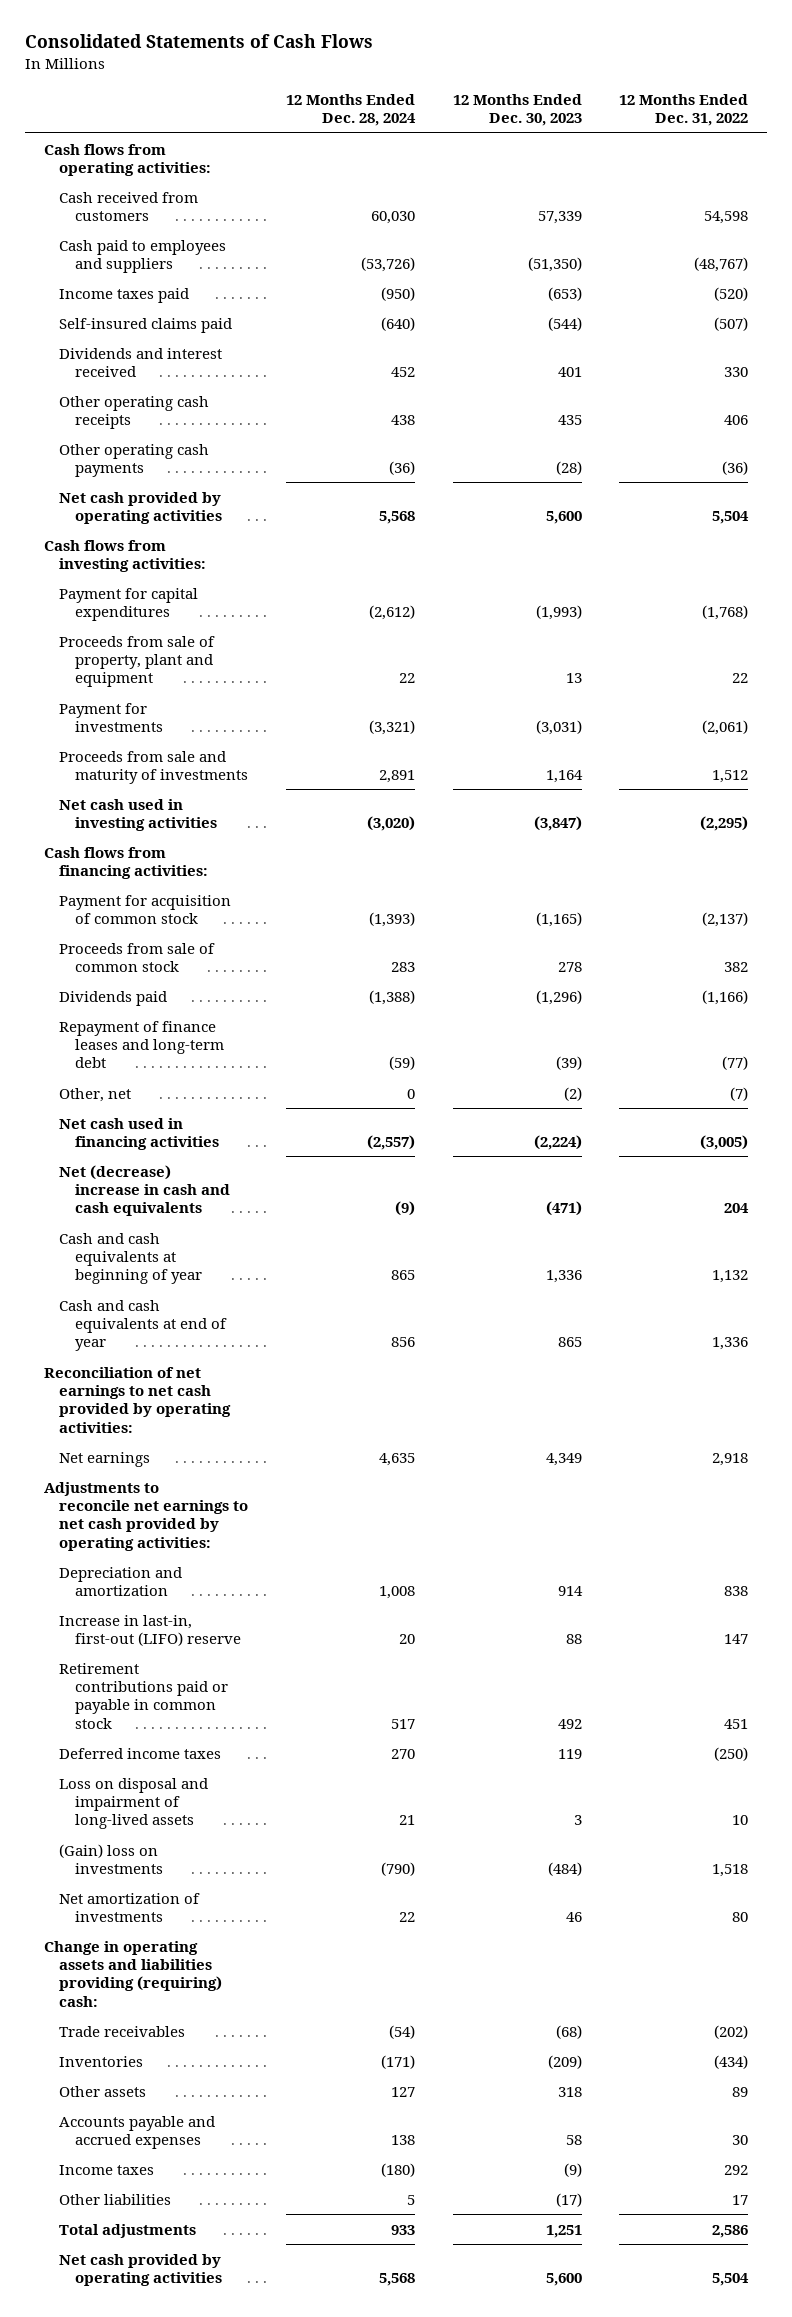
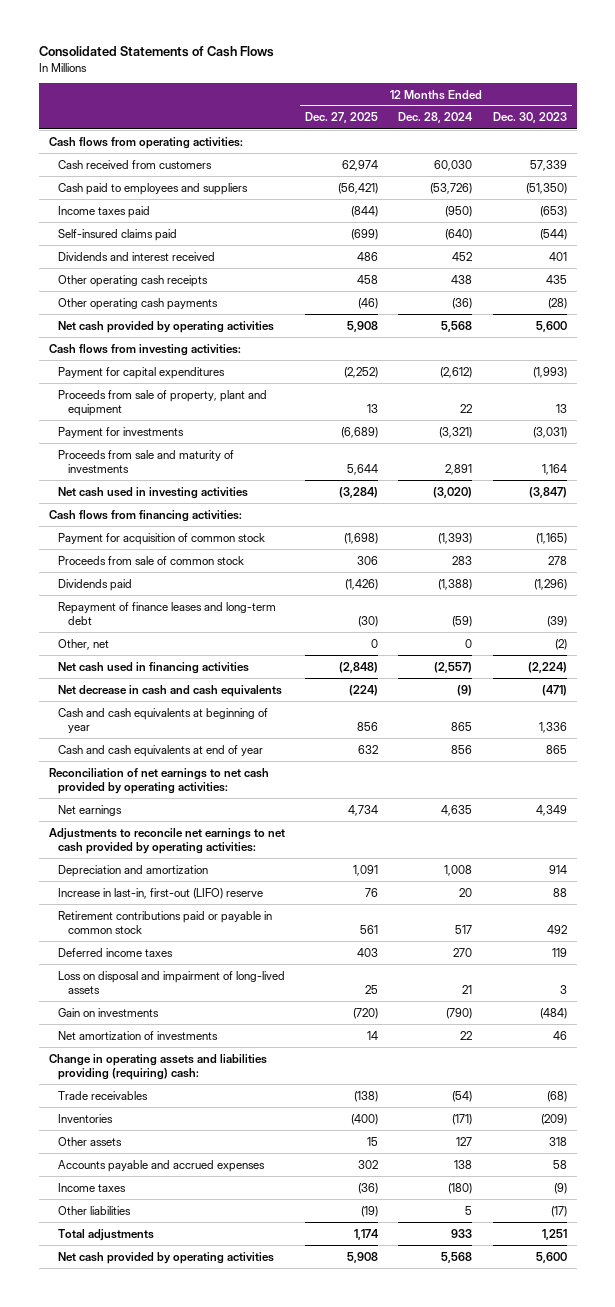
[619,93,749,127] 12 Months Ended Dec. 31, 2022 -> none
none -> [305,112,379,124] Dec. 27, 2025
[59,1164,231,1217] Net (decrease) increase in cash and cash equivalents -> [58,684,283,697] Net decrease in cash and cash equivalents
[59,1843,164,1874] (Gain) loss on investments -> [58,1007,160,1017] Gain on investments

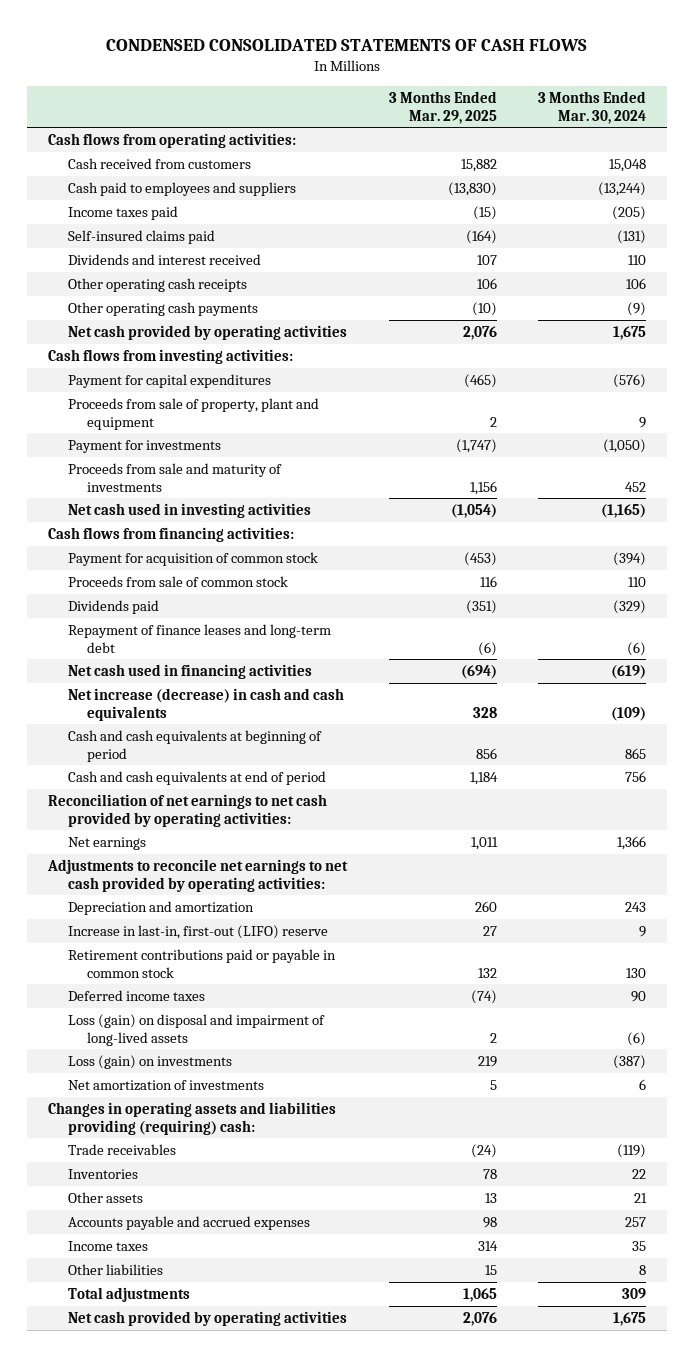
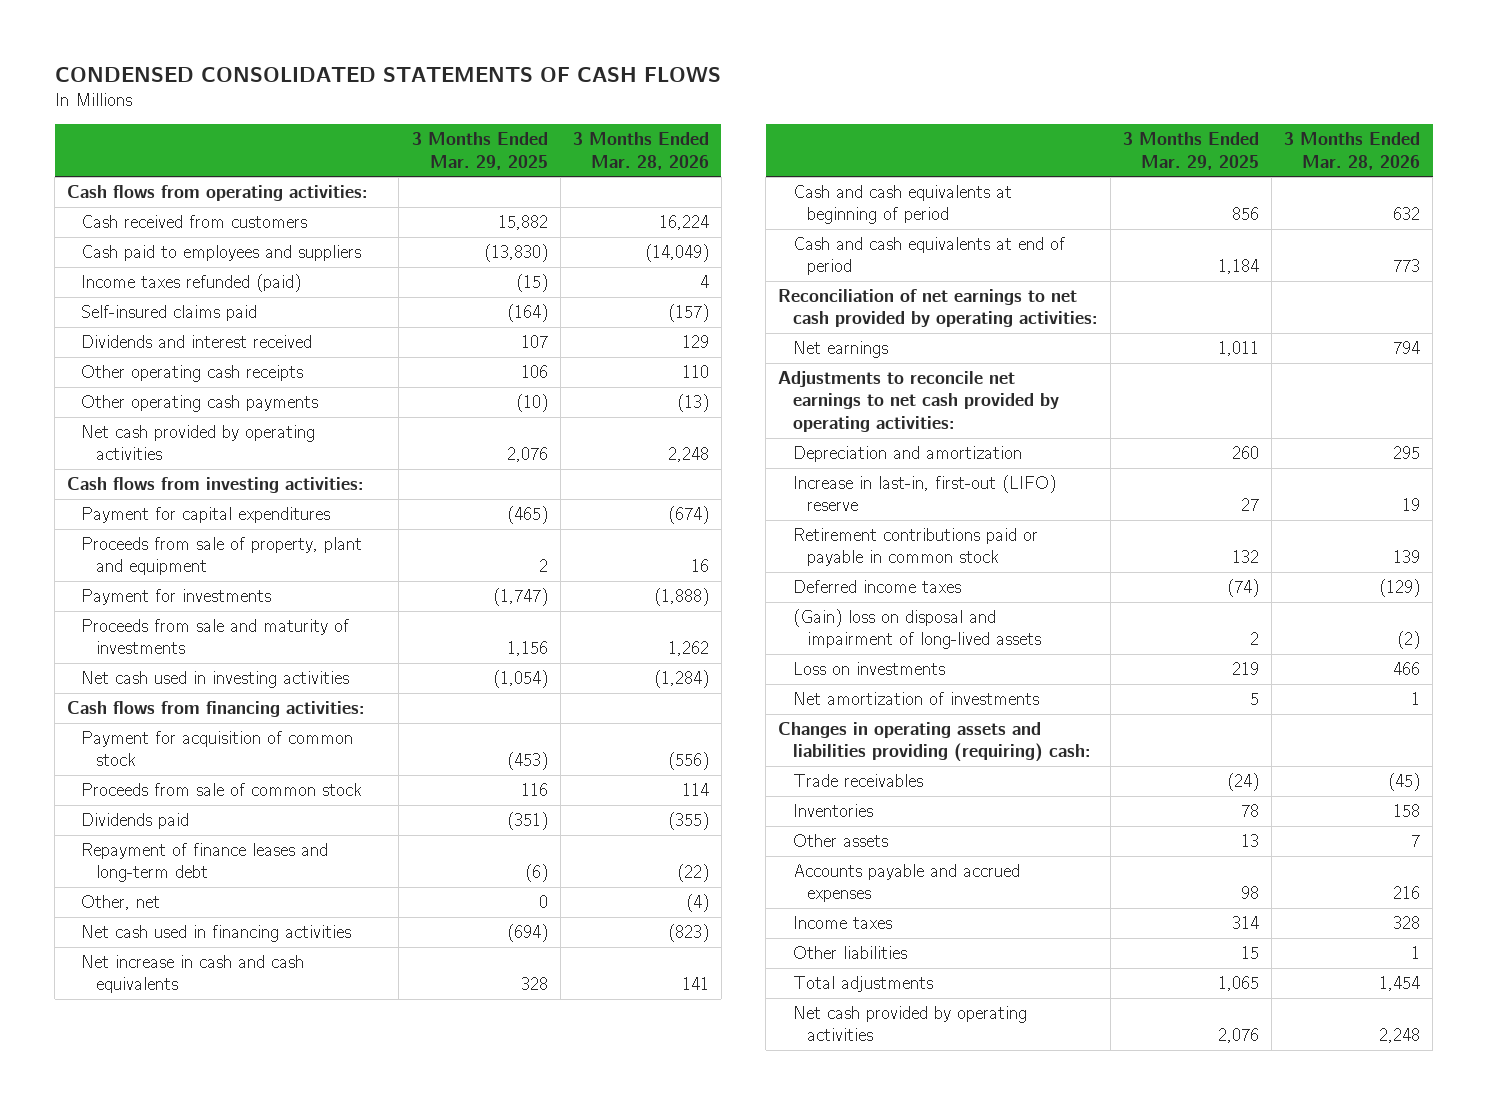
[538,91,647,124] 3 Months Ended Mar. 30, 2024 -> none
none -> [572,132,709,170] 3 Months Ended Mar. 28, 2026
[67,206,178,221] Income taxes paid -> [81,274,302,293] Income taxes refunded (paid)
none -> [81,895,161,911] Other, net
[67,688,344,721] Net increase (decrease) in cash and cash equivalents -> [81,955,305,994] Net increase in cash and cash equivalents
[67,1014,325,1046] Loss (gain) on disposal and impairment of long-lived assets -> [792,609,1042,650] (Gain) loss on disposal and impairment of long-lived assets
[67,1055,232,1070] Loss (gain) on investments -> [792,662,945,676] Loss on investments

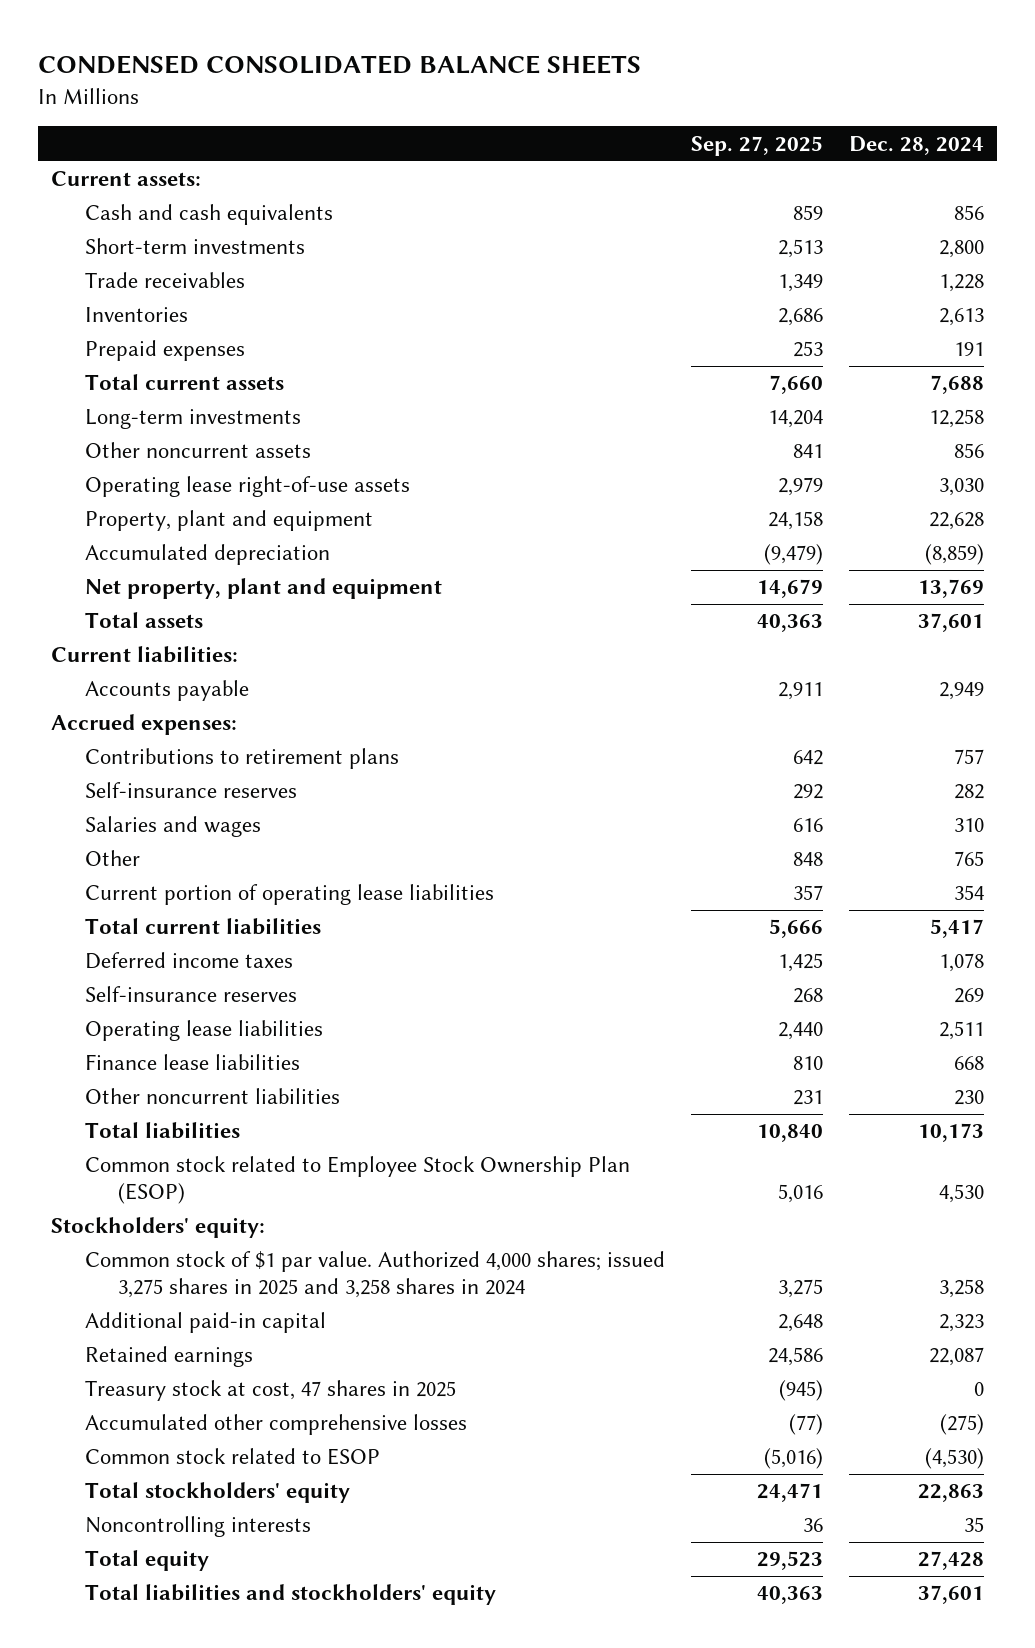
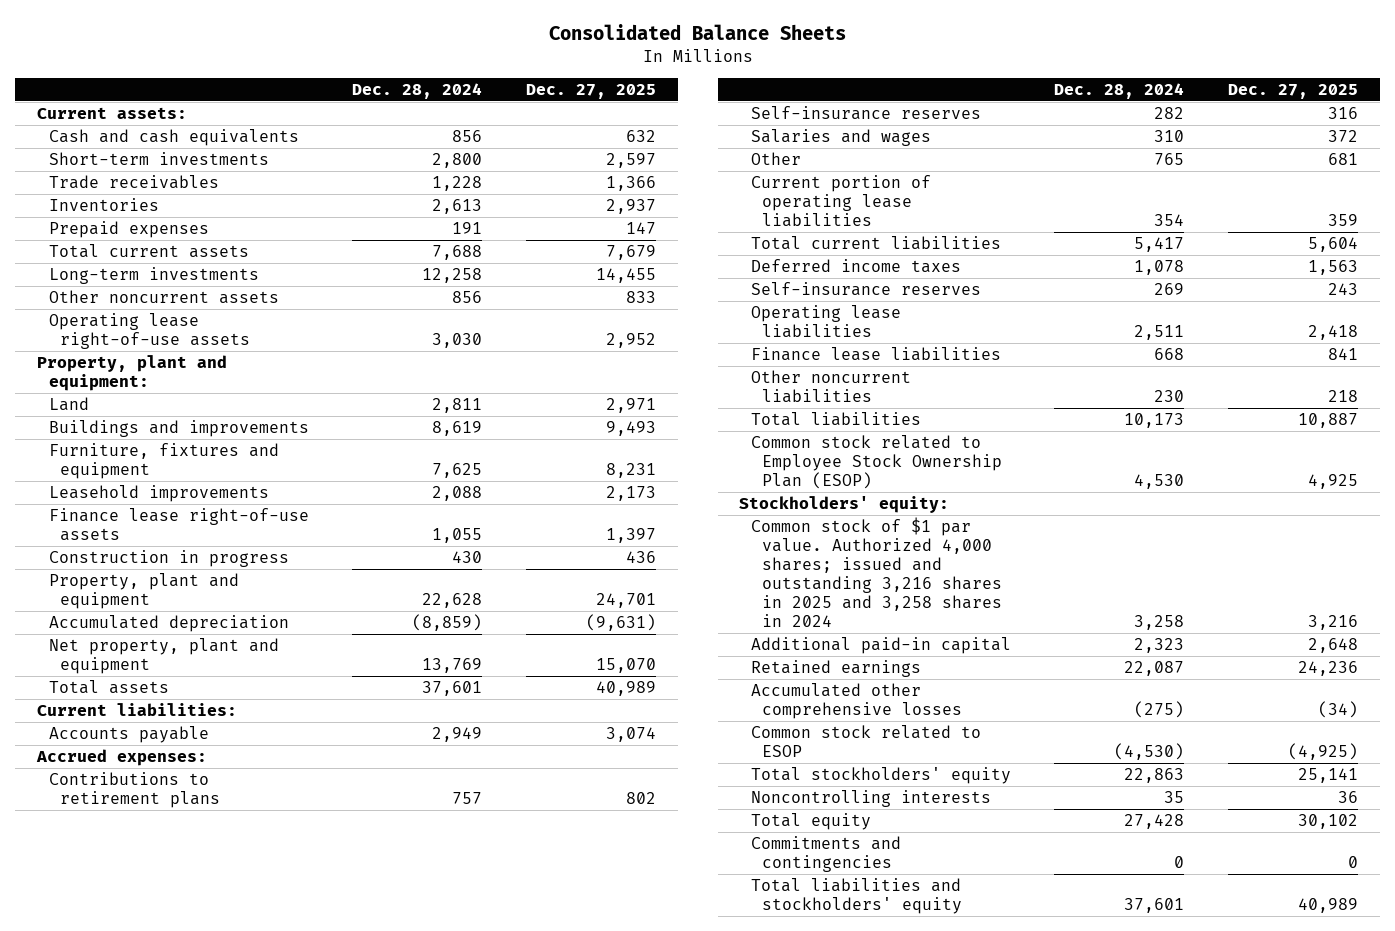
[38,55,642,75] CONDENSED CONSOLIDATED BALANCE SHEETS -> [548,24,846,41] Consolidated Balance Sheets
[690,135,823,156] Sep. 27, 2025 -> none
none -> [525,83,656,99] Dec. 27, 2025
none -> [37,355,228,391] Property, plant and equipment:
none -> [48,397,89,412] Land
none -> [48,420,309,438] Buildings and improvements
none -> [48,443,279,479] Furniture, fixtures and equipment
none -> [48,485,269,503] Leasehold improvements
none -> [48,508,309,541] Finance lease right-of-use assets
none -> [48,550,289,568] Construction in progress
[84,1251,665,1298] Common stock of $1 par value. Authorized 4,000 shares; issued 3,275 shares in 2025 and 3,258 shares in 2024 -> [750,517,1003,627] Common stock of $1 par value. Authorized 4,000 shares; issued and outstanding 3,216 shares in 2025 and 3,258 shares in 2024
[84,1380,456,1402] Treasury stock at cost, 47 shares in 2025 -> none
none -> [750,836,901,872] Commitments and contingencies

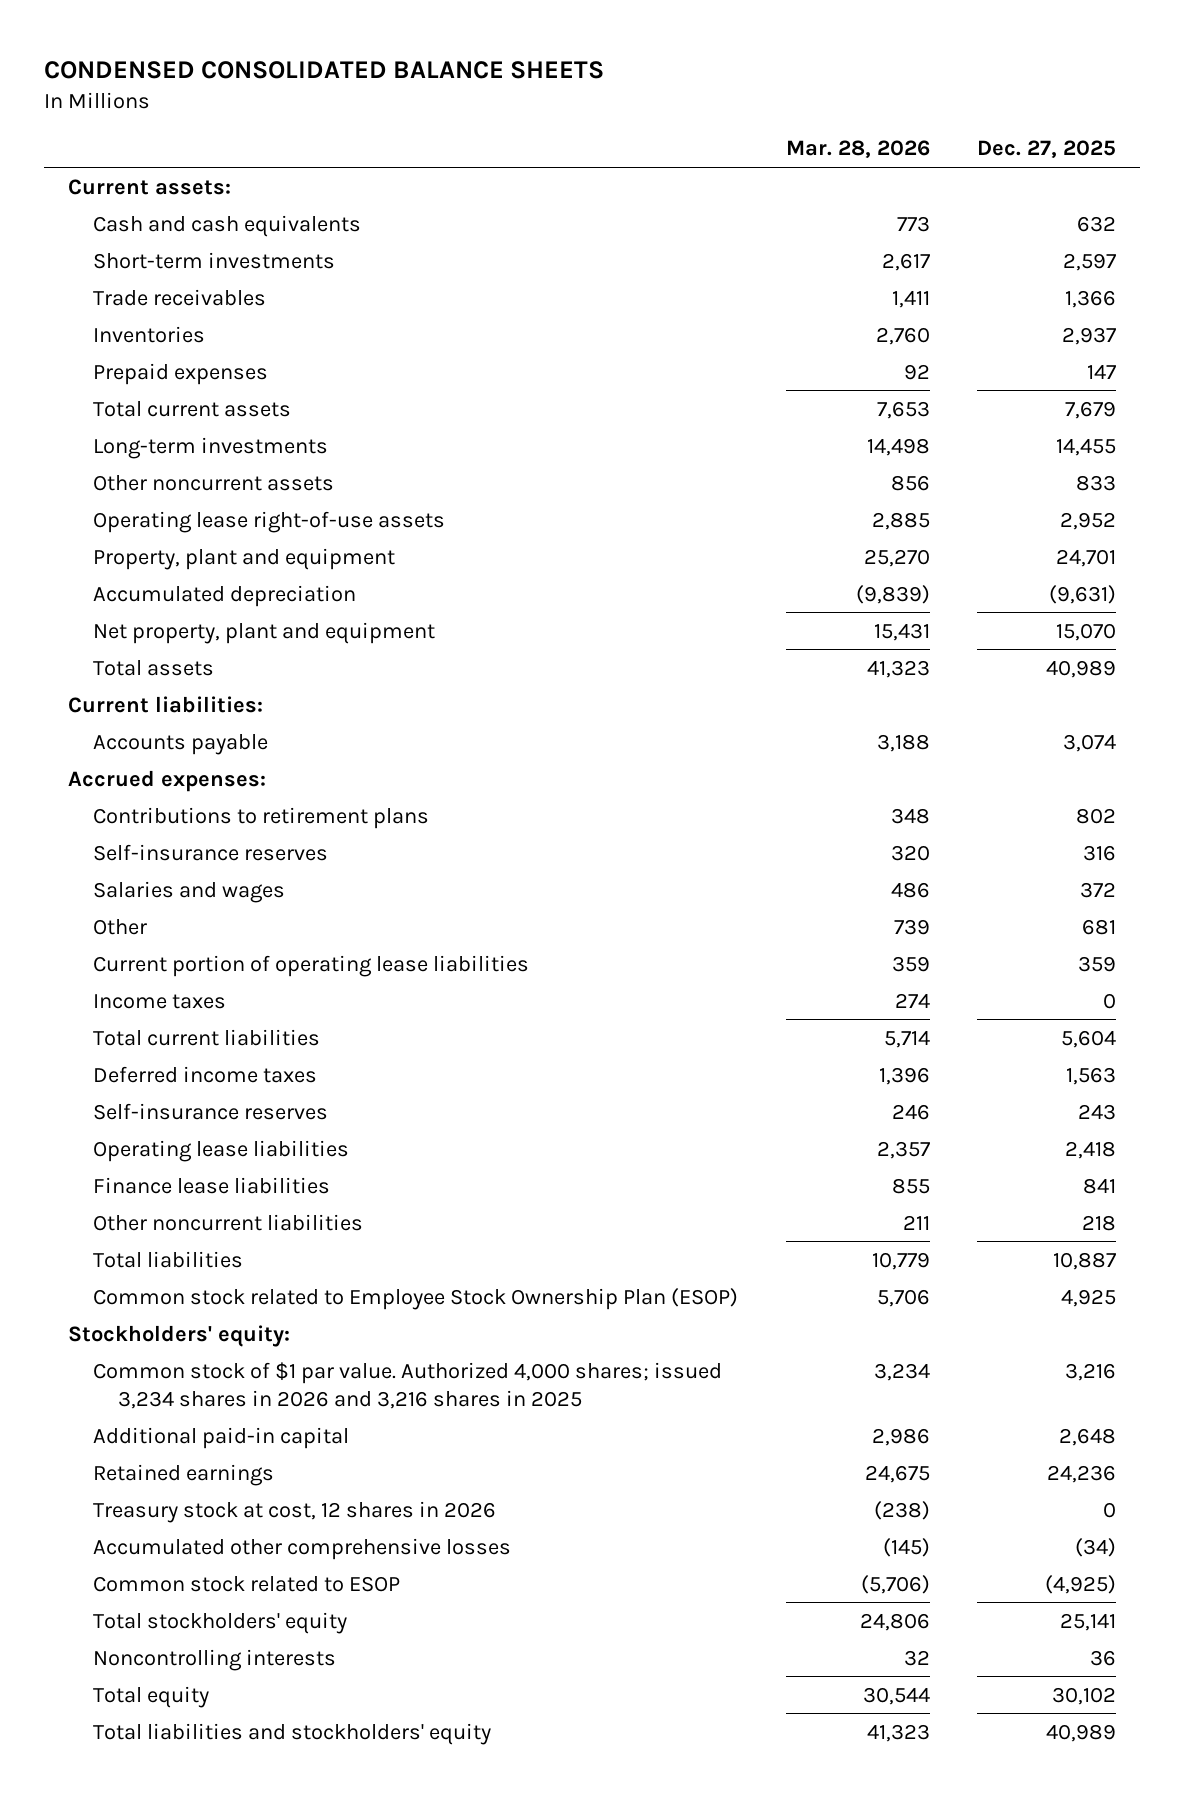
[548,24,846,41] Consolidated Balance Sheets -> [44,61,605,80] CONDENSED CONSOLIDATED BALANCE SHEETS
[352,82,483,99] Dec. 28, 2024 -> none
none -> [785,140,930,159] Mar. 28, 2026
[37,355,228,391] Property, plant and equipment: -> none
[48,397,89,412] Land -> none
[48,420,309,438] Buildings and improvements -> none
[48,443,279,479] Furniture, fixtures and equipment -> none
[48,485,269,503] Leasehold improvements -> none
[48,508,309,541] Finance lease right-of-use assets -> none
[48,550,289,568] Construction in progress -> none
none -> [93,993,227,1009] Income taxes
[750,517,1003,627] Common stock of $1 par value. Authorized 4,000 shares; issued and outstanding 3,216 shares in 2025 and 3,258 shares in 2024 -> [93,1361,723,1409] Common stock of $1 par value. Authorized 4,000 shares; issued 3,234 shares in 2026 and 3,216 shares in 2025
none -> [93,1500,497,1523] Treasury stock at cost, 12 shares in 2026
[750,836,901,872] Commitments and contingencies -> none

